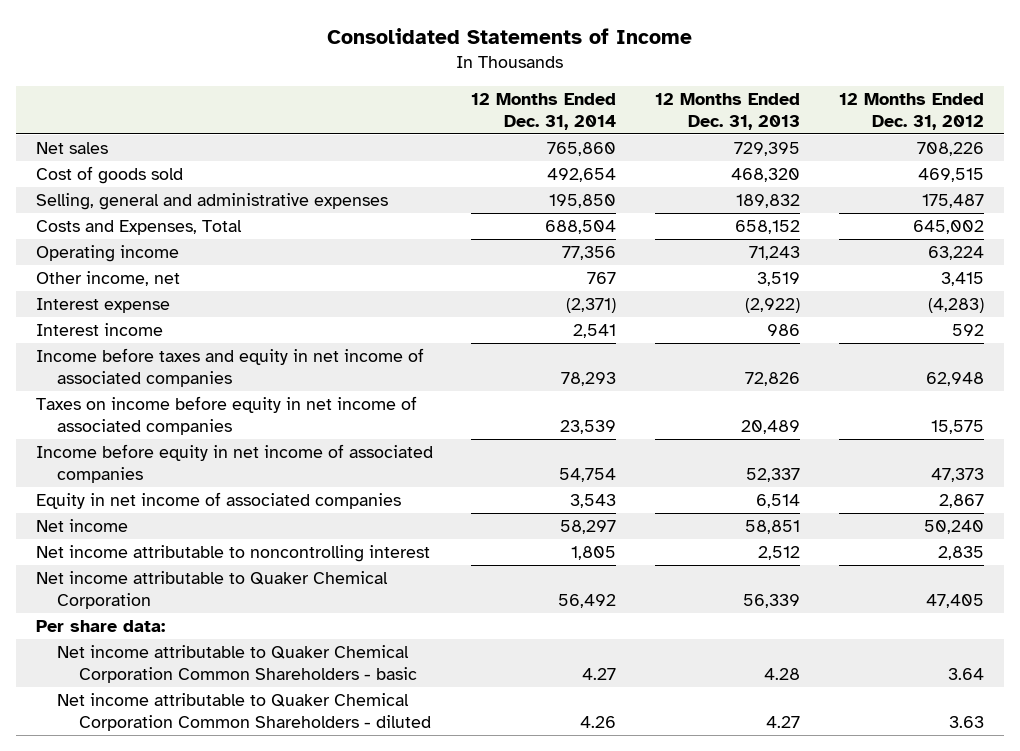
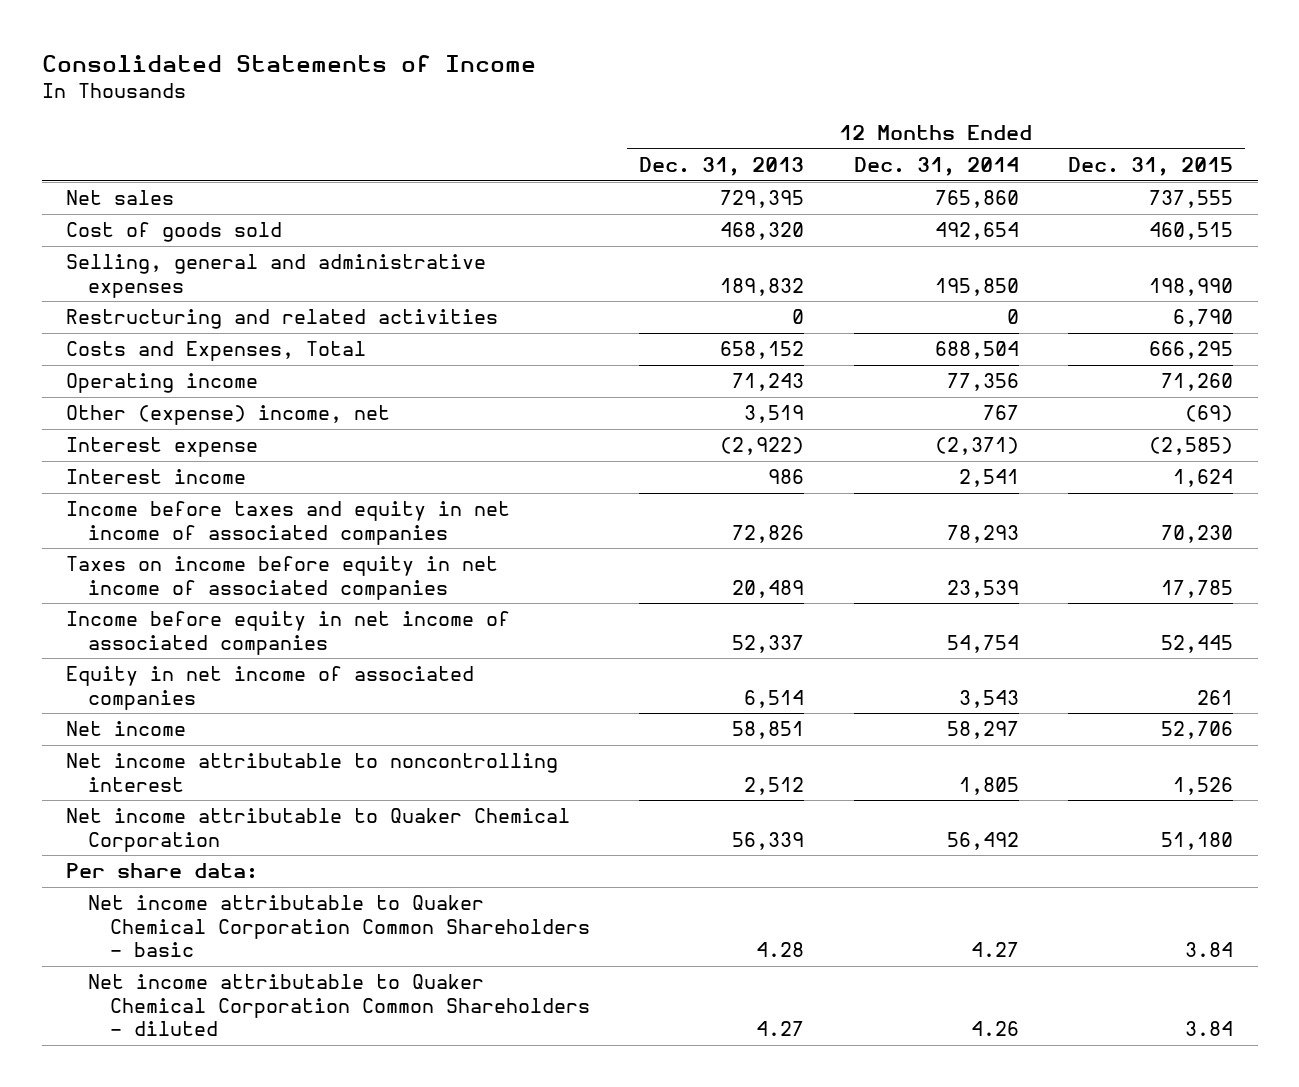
[839,93,985,130] 12 Months Ended Dec. 31, 2012 -> none
none -> [1067,156,1233,176] Dec. 31, 2015
none -> [66,309,499,330] Restructuring and related activities
[35,271,180,287] Other income, net -> [66,405,391,426] Other (expense) income, net

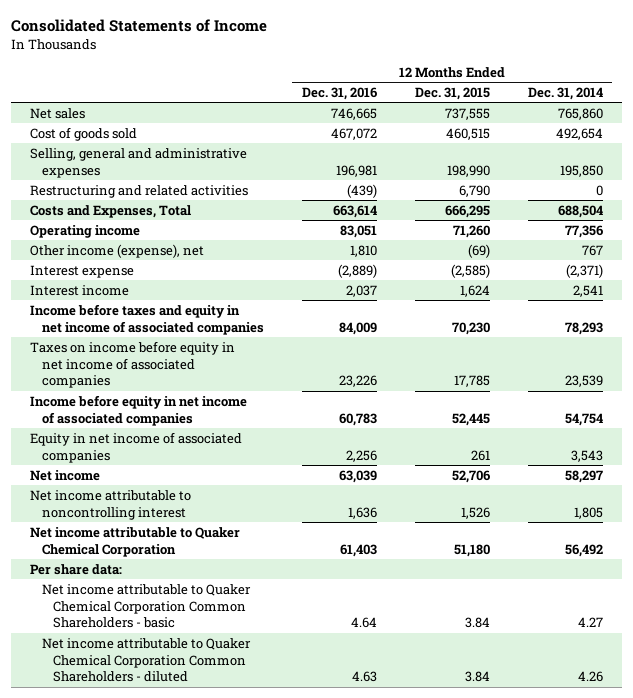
[639,156,805,176] Dec. 31, 2013 -> none
none -> [301,86,377,100] Dec. 31, 2016
[66,405,391,426] Other (expense) income, net -> [30,243,205,258] Other income (expense), net

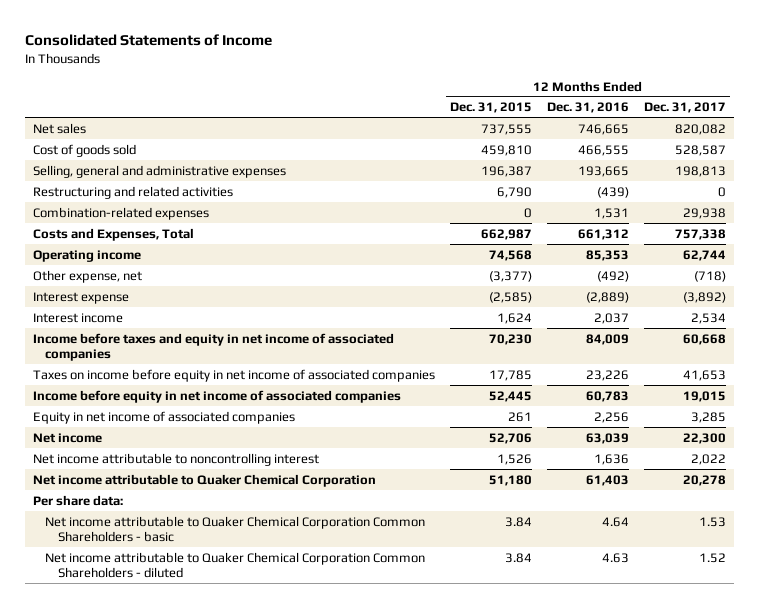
[527,86,603,100] Dec. 31, 2014 -> none
none -> [644,102,727,114] Dec. 31, 2017
[330,127,377,140] 467,072 -> [578,144,630,156] 466,555
[445,127,490,140] 460,515 -> [480,144,532,156] 459,810
[335,164,377,177] 196,981 -> [578,165,630,177] 193,665
[446,164,490,177] 198,990 -> [480,165,532,177] 196,387
none -> [32,206,209,220] Combination-related expenses
[332,204,377,218] 663,614 -> [578,228,630,240] 661,312
[444,204,490,218] 666,295 -> [480,228,532,240] 662,987
[339,224,377,238] 83,051 -> [586,249,630,261] 85,353
[452,224,490,238] 71,260 -> [488,249,532,261] 74,568
[30,243,205,258] Other income (expense), net -> [32,269,142,283] Other expense, net
[349,244,377,257] 1,810 -> [597,270,630,282] (492)
[467,243,490,258] (69) -> [488,270,532,282] (3,377)

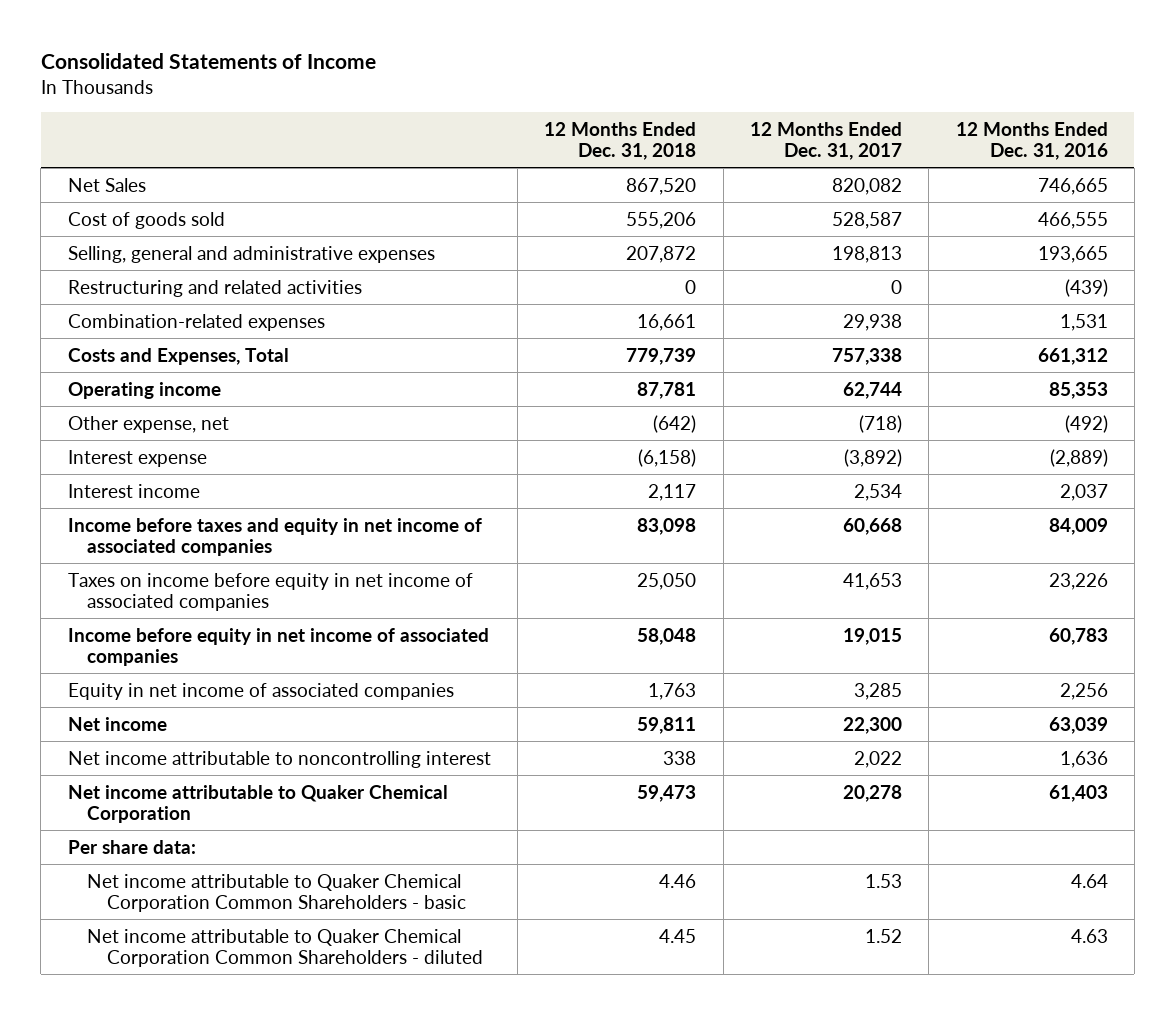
[449,102,532,114] Dec. 31, 2015 -> none
none -> [544,121,697,161] 12 Months Ended Dec. 31, 2018
[32,122,86,134] Net sales -> [67,177,146,192] Net Sales

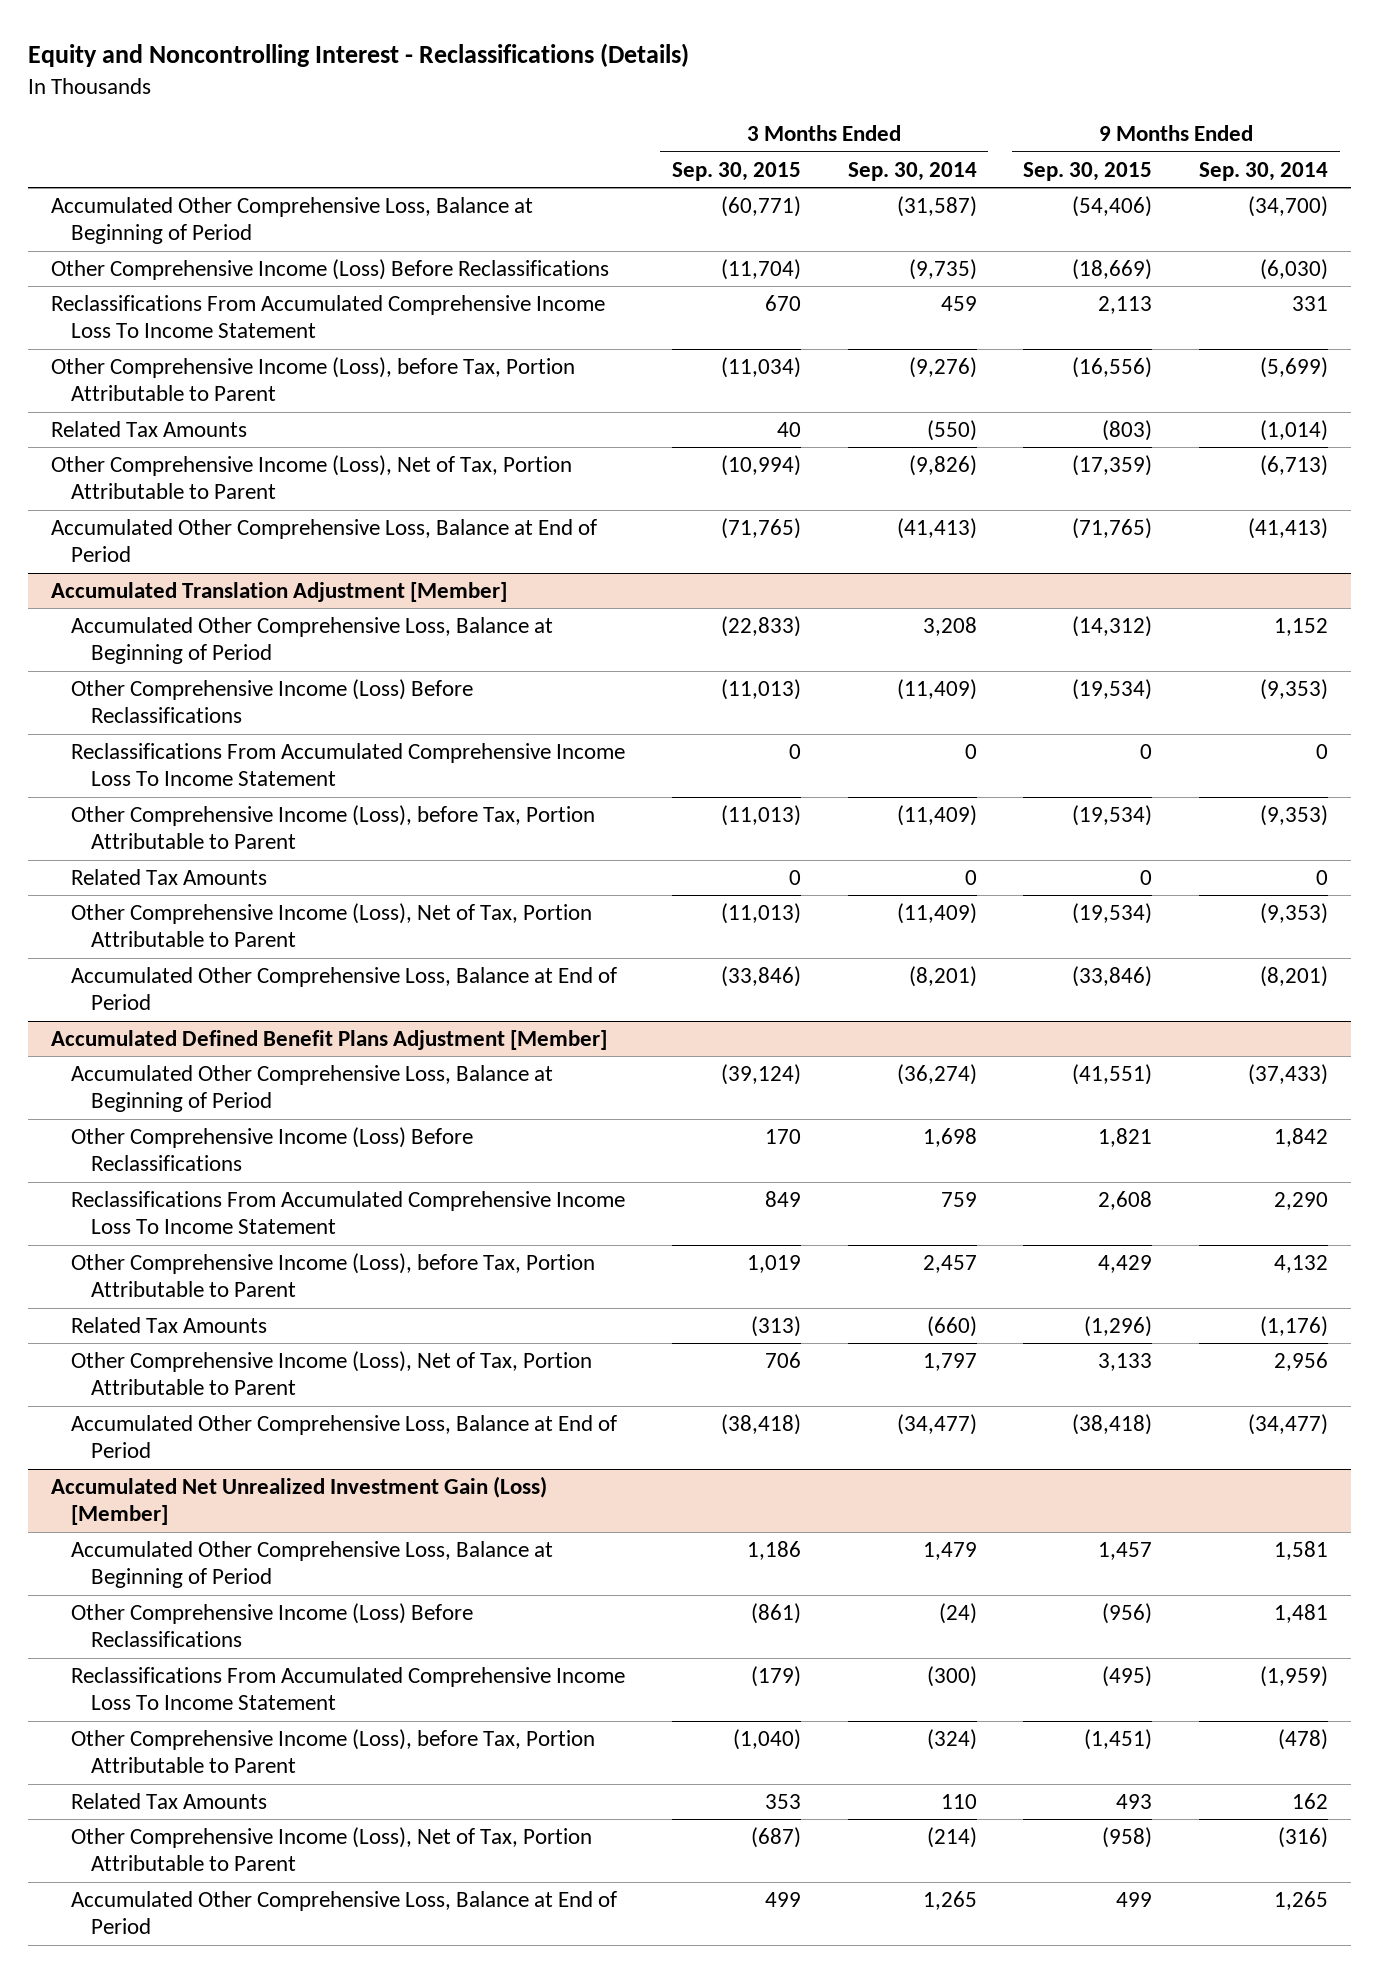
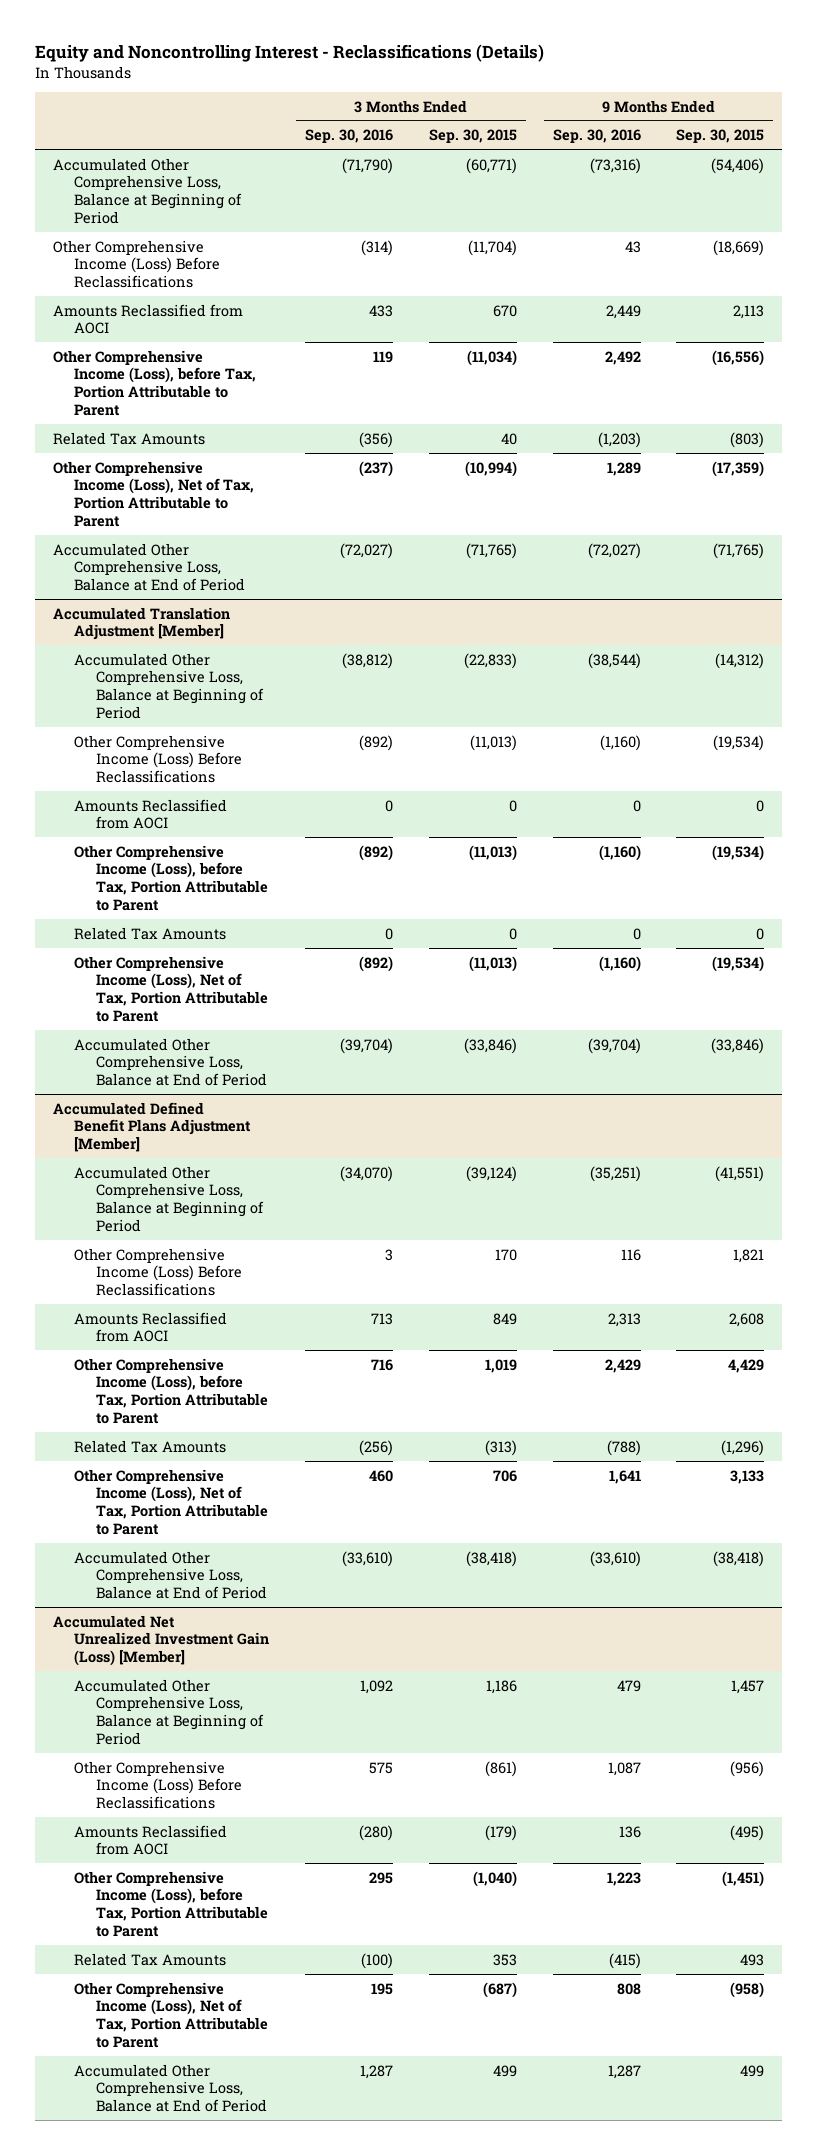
[847,161,977,181] Sep. 30, 2014 -> none
[1199,161,1329,181] Sep. 30, 2014 -> none
none -> [305,129,394,144] Sep. 30, 2016
none -> [552,129,641,144] Sep. 30, 2016
[51,295,606,339] Reclassifications From Accumulated Comprehensive Income Loss To Income Statement -> [52,303,243,335] Amounts Reclassified from AOCI
[71,743,626,787] Reclassifications From Accumulated Comprehensive Income Loss To Income Statement -> [74,798,228,830] Amounts Reclassified from AOCI
[71,1191,626,1235] Reclassifications From Accumulated Comprehensive Income Loss To Income Statement -> [74,1311,228,1343] Amounts Reclassified from AOCI
[71,1667,626,1711] Reclassifications From Accumulated Comprehensive Income Loss To Income Statement -> [74,1824,228,1856] Amounts Reclassified from AOCI

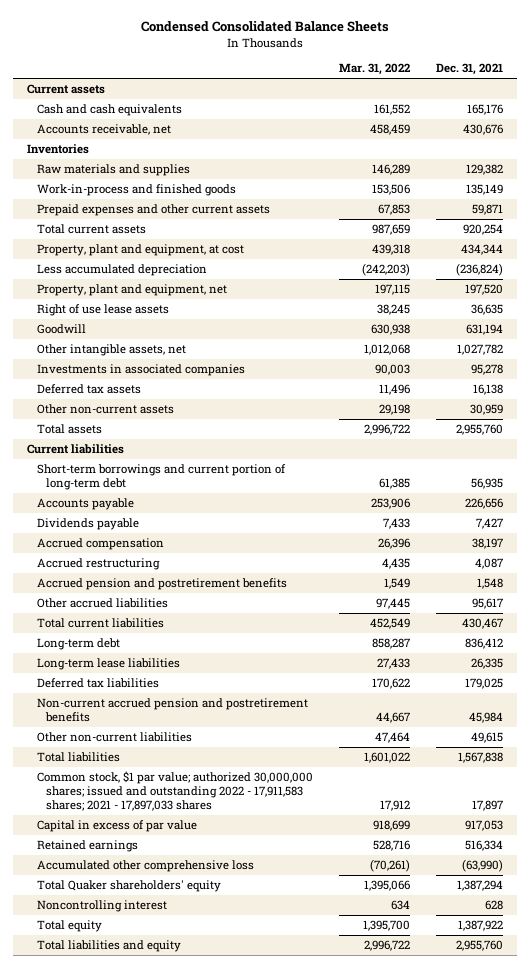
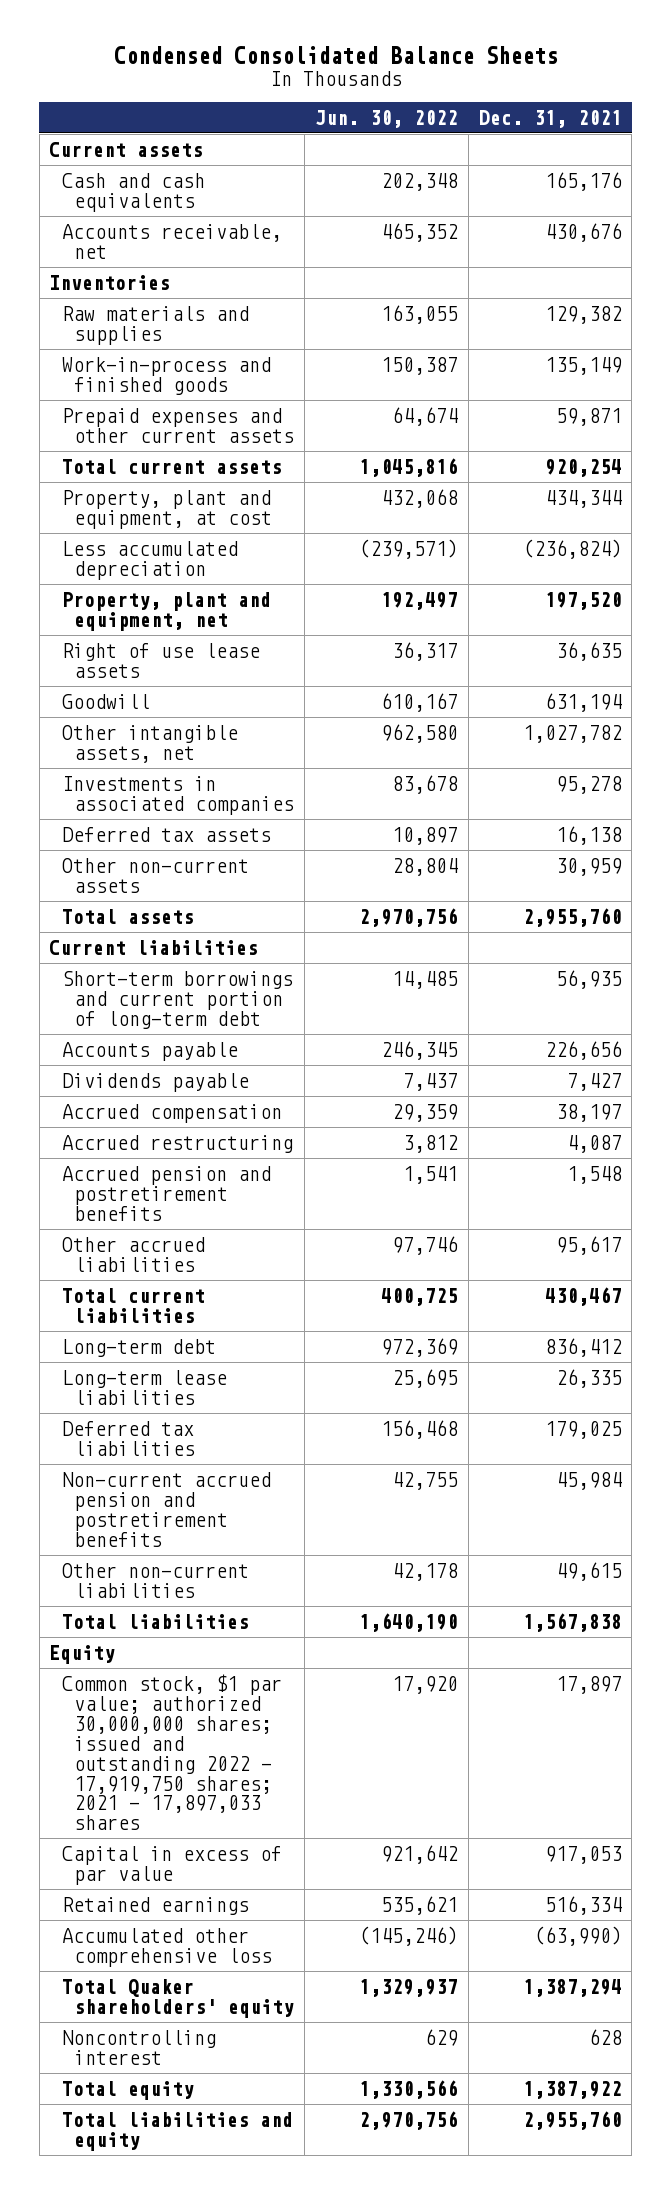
[339,63,411,76] Mar. 31, 2022 -> none
none -> [314,109,458,128] Jun. 30, 2022
none -> [49,1644,116,1664] Equity
[36,771,313,812] Common stock, $1 par value; authorized 30,000,000 shares; issued and outstanding 2022 - 17,911,583 shares; 2021 - 17,897,033 shares -> [61,1673,282,1831] Common stock, $1 par value; authorized 30,000,000 shares; issued and outstanding 2022 - 17,919,750 shares; 2021 - 17,897,033 shares

